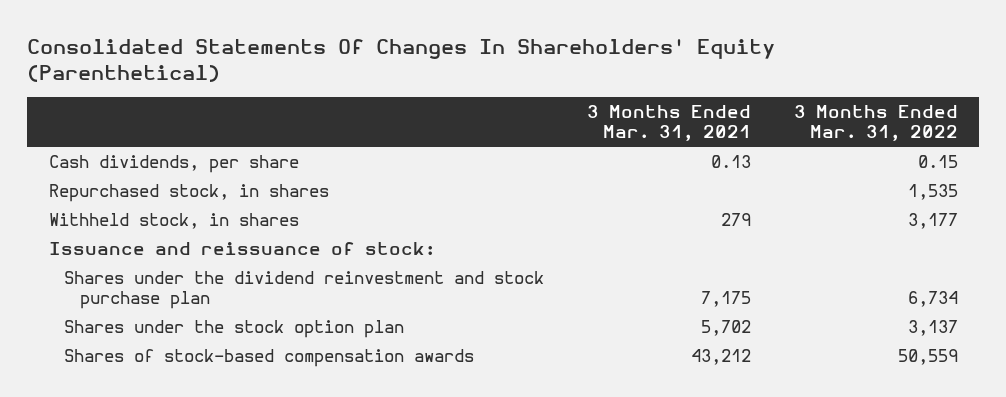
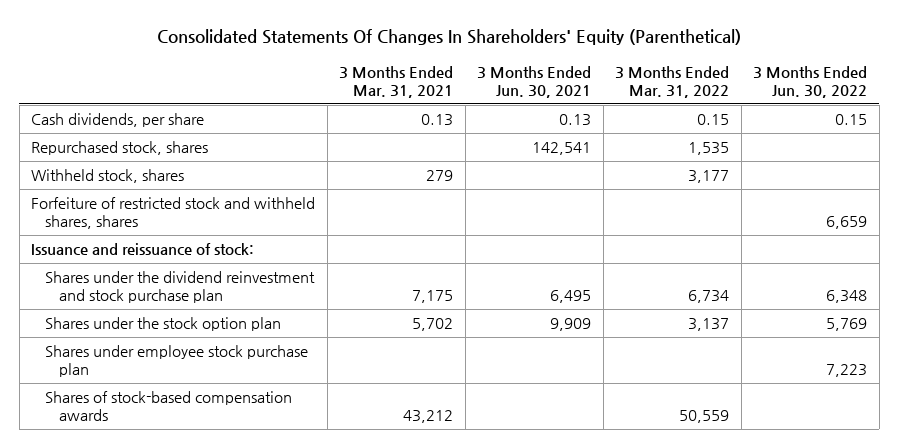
none -> [477,65,592,98] 3 Months Ended Jun. 30, 2021
none -> [753,65,868,98] 3 Months Ended Jun. 30, 2022
[48,184,329,203] Repurchased stock, in shares -> [31,141,209,156] Repurchased stock, shares
[48,213,299,230] Withheld stock, in shares -> [31,169,185,184] Withheld stock, shares
none -> [31,197,316,230] Forfeiture of restricted stock and withheld shares, shares
none -> [45,345,309,378] Shares under employee stock purchase plan

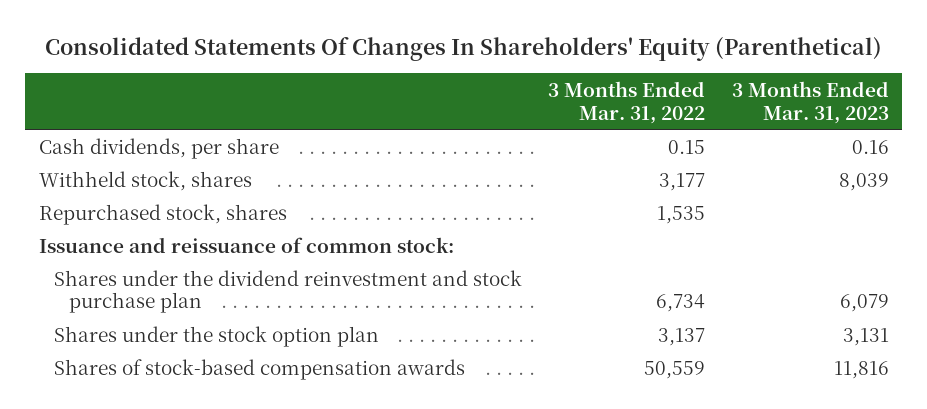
[339,65,454,98] 3 Months Ended Mar. 31, 2021 -> none
[477,65,592,98] 3 Months Ended Jun. 30, 2021 -> none
[753,65,868,98] 3 Months Ended Jun. 30, 2022 -> none
none -> [731,80,889,124] 3 Months Ended Mar. 31, 2023
[31,197,316,230] Forfeiture of restricted stock and withheld shares, shares -> none
[31,141,209,156] Repurchased stock, shares -> [38,203,287,225] Repurchased stock, shares
[31,243,255,256] Issuance and reissuance of stock: -> [38,236,454,253] Issuance and reissuance of common stock:
[45,345,309,378] Shares under employee stock purchase plan -> none

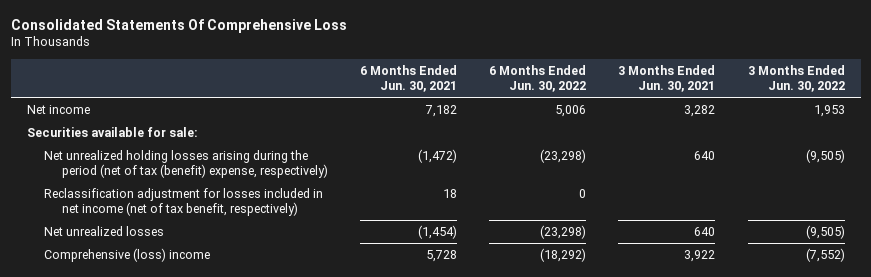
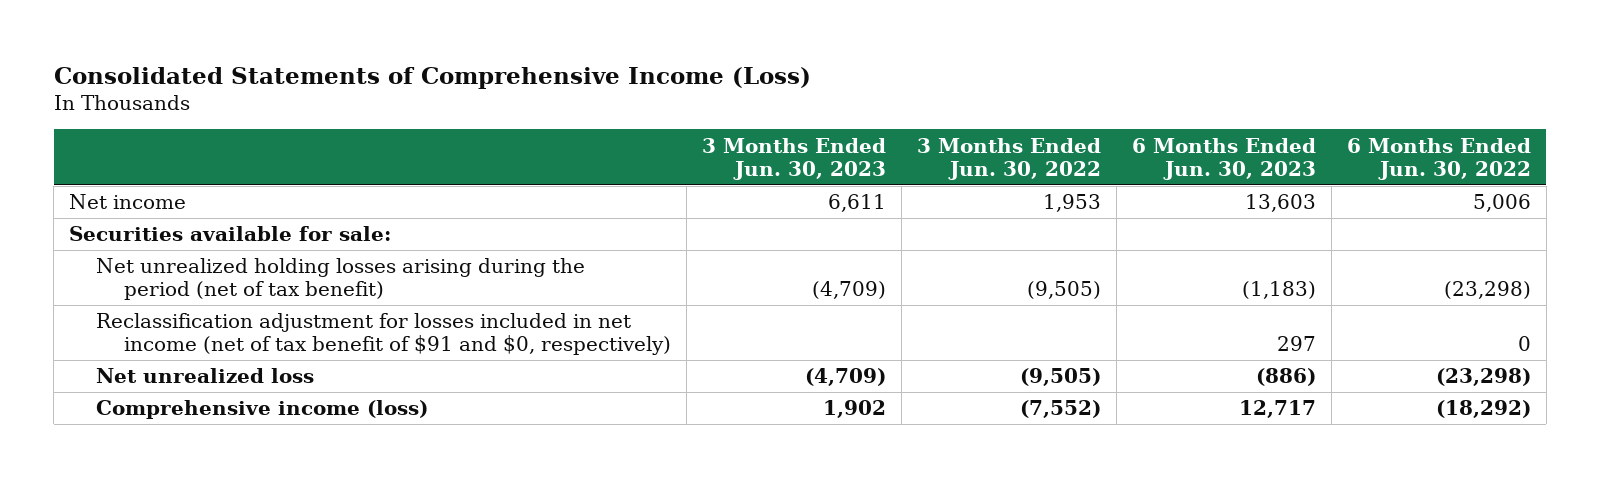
[10,18,347,33] Consolidated Statements Of Comprehensive Loss -> [53,66,811,89] Consolidated Statements of Comprehensive Income (Loss)
[360,64,458,92] 6 Months Ended Jun. 30, 2021 -> none
[618,64,716,92] 3 Months Ended Jun. 30, 2021 -> none
none -> [701,137,886,180] 3 Months Ended Jun. 30, 2023
none -> [1131,137,1316,180] 6 Months Ended Jun. 30, 2023
[44,149,328,179] Net unrealized holding losses arising during the period (net of tax (benefit) expense, respectively) -> [96,258,586,301] Net unrealized holding losses arising during the period (net of tax benefit)
[44,187,324,217] Reclassification adjustment for losses included in net income (net of tax benefit, respectively) -> [96,313,671,356] Reclassification adjustment for losses included in net income (net of tax benefit of $91 and $0, respectively)
[44,225,165,236] Net unrealized losses -> [96,368,315,384] Net unrealized loss
[44,247,211,262] Comprehensive (loss) income -> [96,400,429,420] Comprehensive income (loss)

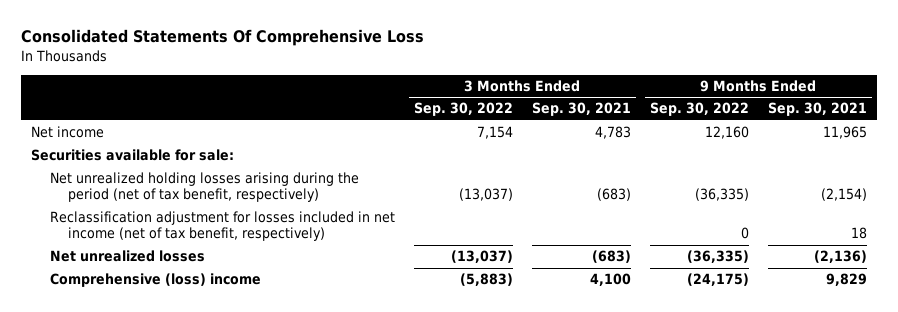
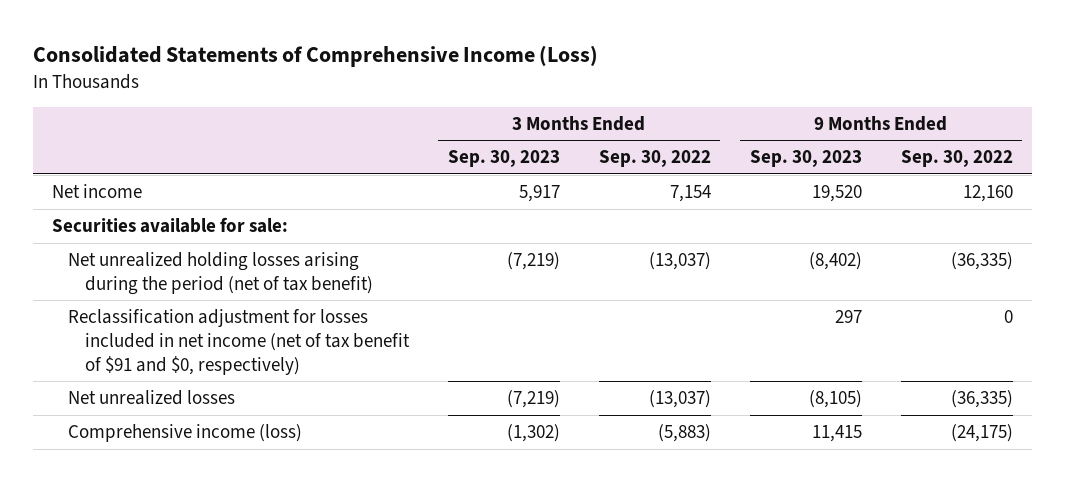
[21,29,425,47] Consolidated Statements Of Comprehensive Loss -> [32,45,598,68] Consolidated Statements of Comprehensive Income (Loss)
[531,102,631,117] Sep. 30, 2021 -> none
[768,102,868,117] Sep. 30, 2021 -> none
none -> [447,150,560,168] Sep. 30, 2023
none -> [749,150,862,168] Sep. 30, 2023
[49,172,359,203] Net unrealized holding losses arising during the period (net of tax benefit, respectively) -> [68,252,373,295] Net unrealized holding losses arising during the period (net of tax benefit)
[49,211,395,242] Reclassification adjustment for losses included in net income (net of tax benefit, respectively) -> [68,309,410,375] Reclassification adjustment for losses included in net income (net of tax benefit of $91 and $0, respectively)
[49,273,261,288] Comprehensive (loss) income -> [68,424,303,443] Comprehensive income (loss)

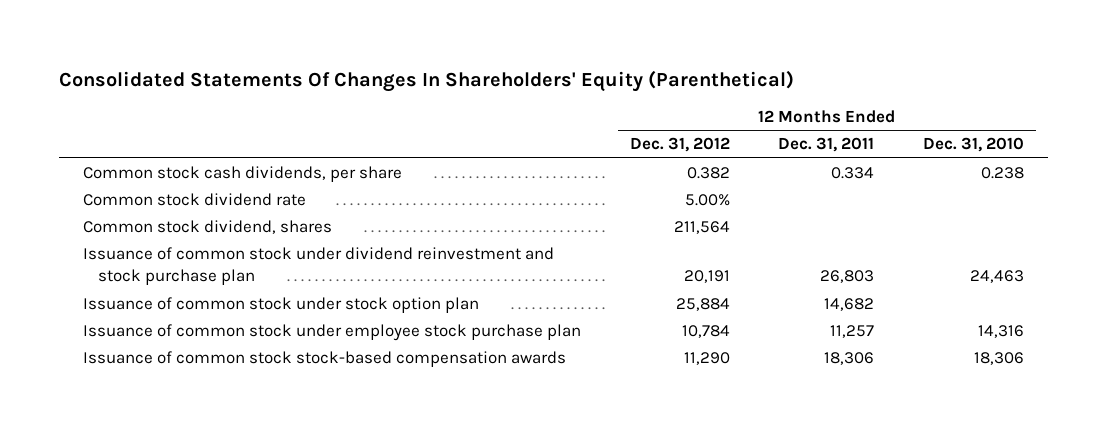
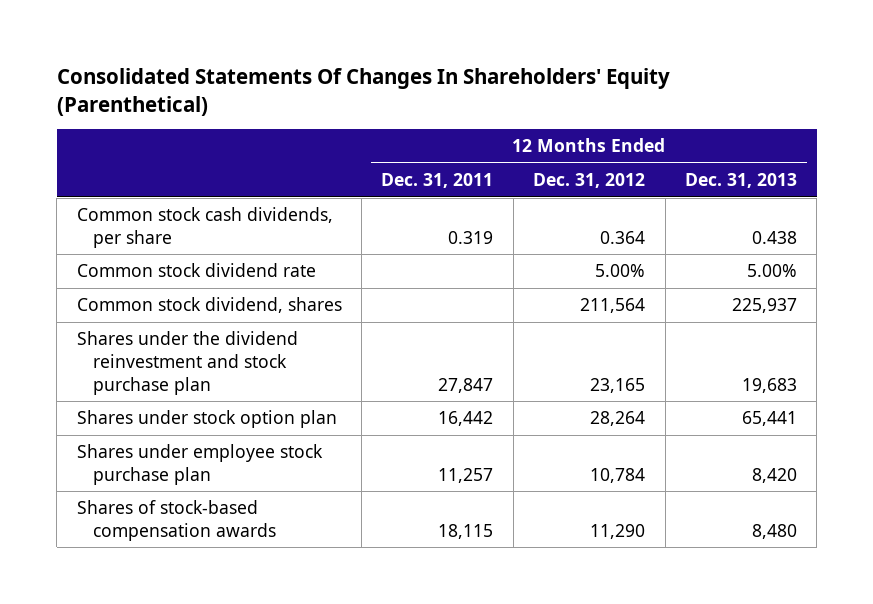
[922,137,1024,153] Dec. 31, 2010 -> none
none -> [684,173,797,189] Dec. 31, 2013
[686,167,730,180] 0.382 -> [600,230,646,244] 0.364
[831,167,875,180] 0.334 -> [448,230,494,244] 0.319
[83,247,555,286] Issuance of common stock under dividend reinvestment and stock purchase plan -> [76,331,298,395] Shares under the dividend reinvestment and stock purchase plan
[683,270,730,284] 20,191 -> [590,377,646,393] 23,165
[820,270,875,284] 26,803 -> [438,377,494,393] 27,847
[83,297,480,314] Issuance of common stock under stock option plan -> [76,410,337,429] Shares under stock option plan
[675,298,730,312] 25,884 -> [590,411,646,427] 28,264
[824,298,875,312] 14,682 -> [438,411,494,427] 16,442
[83,324,582,342] Issuance of common stock under employee stock purchase plan -> [76,444,323,485] Shares under employee stock purchase plan
[83,351,567,368] Issuance of common stock stock-based compensation awards -> [76,500,276,541] Shares of stock-based compensation awards
[824,352,875,366] 18,306 -> [438,523,494,539] 18,115

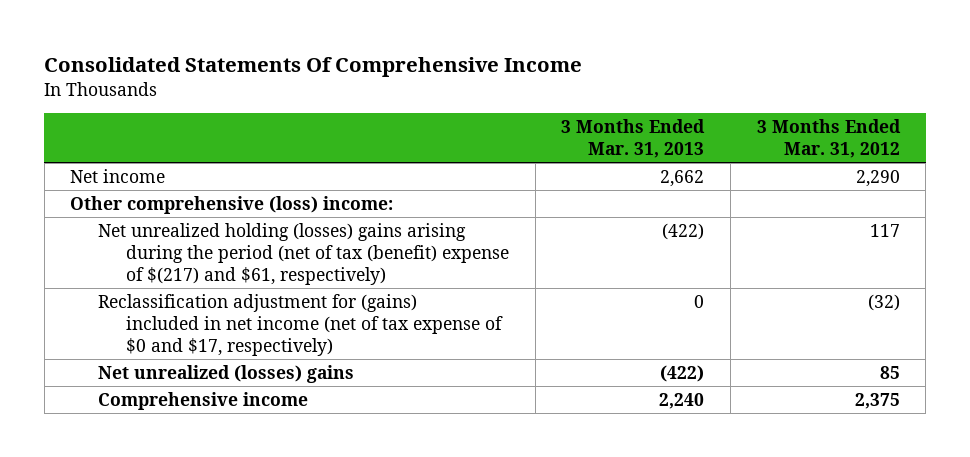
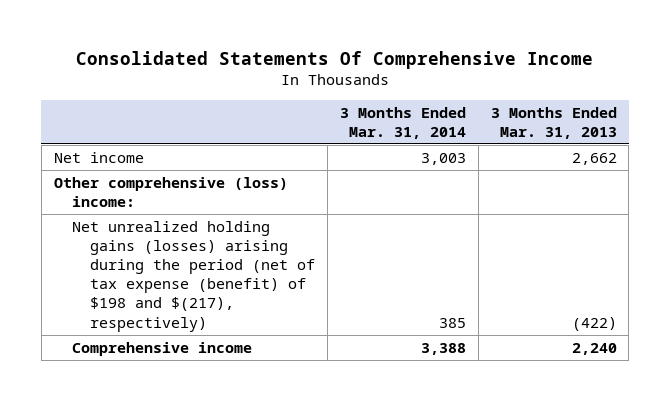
[756,119,901,158] 3 Months Ended Mar. 31, 2012 -> none
none -> [339,106,466,140] 3 Months Ended Mar. 31, 2014
[98,293,504,356] Reclassification adjustment for (gains) included in net income (net of tax expense of $0 and $17, respectively) -> none
[98,364,355,383] Net unrealized (losses) gains -> none
[98,222,510,285] Net unrealized holding (losses) gains arising during the period (net of tax (benefit) expense of $(217) and $61, respectively) -> [71,220,316,332] Net unrealized holding gains (losses) arising during the period (net of tax expense (benefit) of $198 and $(217), respectively)

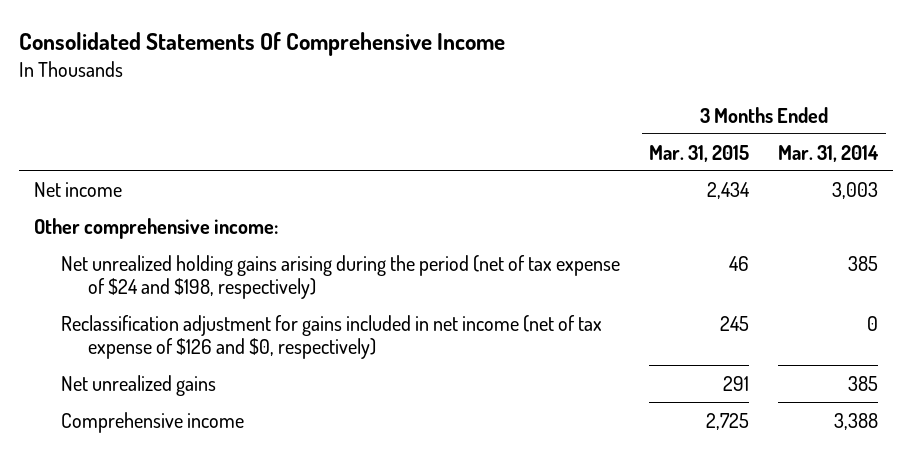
[490,106,617,140] 3 Months Ended Mar. 31, 2013 -> none
none -> [649,144,750,162] Mar. 31, 2015
[53,176,288,207] Other comprehensive (loss) income: -> [33,217,278,239] Other comprehensive income:
[71,220,316,332] Net unrealized holding gains (losses) arising during the period (net of tax expense (benefit) of $198 and $(217), respectively) -> [60,254,620,300] Net unrealized holding gains arising during the period (net of tax expense of $24 and $198, respectively)
none -> [60,314,602,360] Reclassification adjustment for gains included in net income (net of tax expense of $126 and $0, respectively)
none -> [60,374,216,396] Net unrealized gains

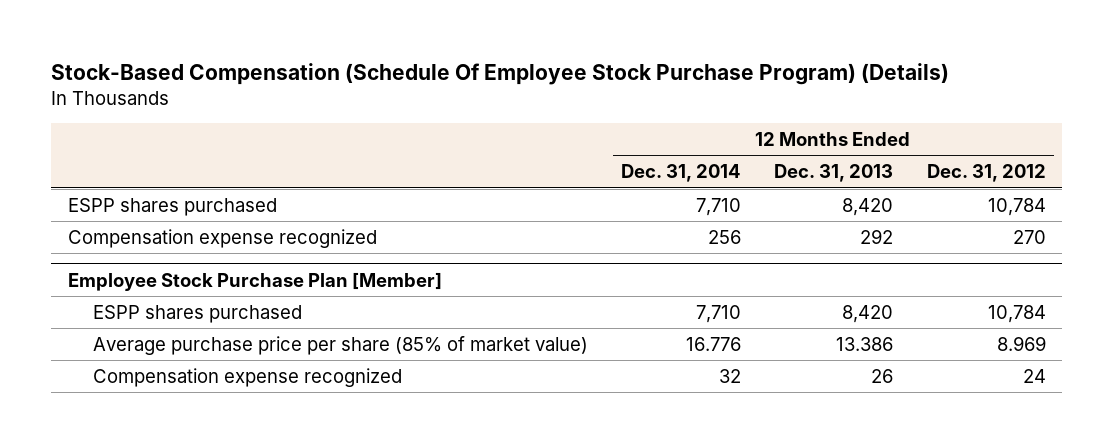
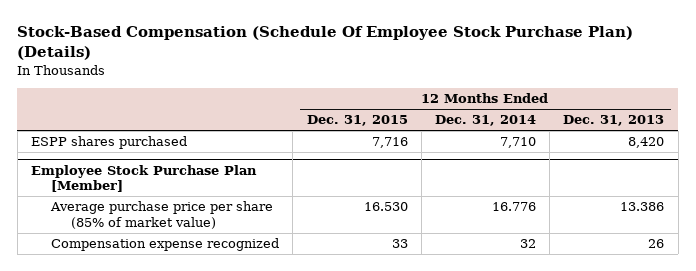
[51,62,950,85] Stock-Based Compensation (Schedule Of Employee Stock Purchase Program) (Details) -> [17,26,634,61] Stock-Based Compensation (Schedule Of Employee Stock Purchase Plan) (Details)
[926,164,1046,183] Dec. 31, 2012 -> none
none -> [306,115,408,127] Dec. 31, 2015
[67,228,377,248] Compensation expense recognized -> none
[93,304,303,323] ESPP shares purchased -> none

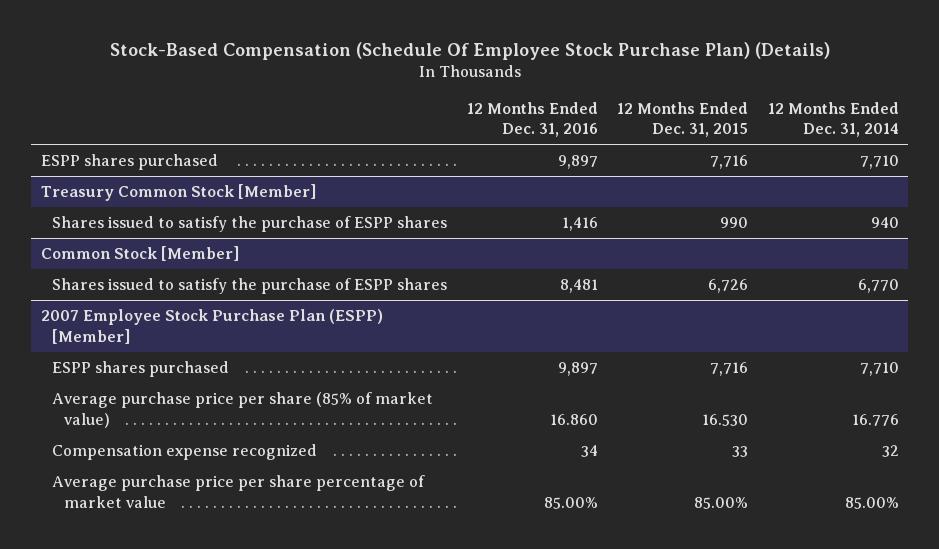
[563,115,665,127] Dec. 31, 2013 -> none
none -> [466,101,598,138] 12 Months Ended Dec. 31, 2016
none -> [40,184,316,202] Treasury Common Stock [Member]
none -> [52,216,448,233] Shares issued to satisfy the purchase of ESPP shares
none -> [40,246,239,262] Common Stock [Member]
none -> [52,278,448,295] Shares issued to satisfy the purchase of ESPP shares
[31,164,258,193] Employee Stock Purchase Plan [Member] -> [40,309,383,344] 2007 Employee Stock Purchase Plan (ESPP) [Member]
none -> [52,361,230,378] ESPP shares purchased
none -> [52,475,426,508] Average purchase price per share percentage of market value

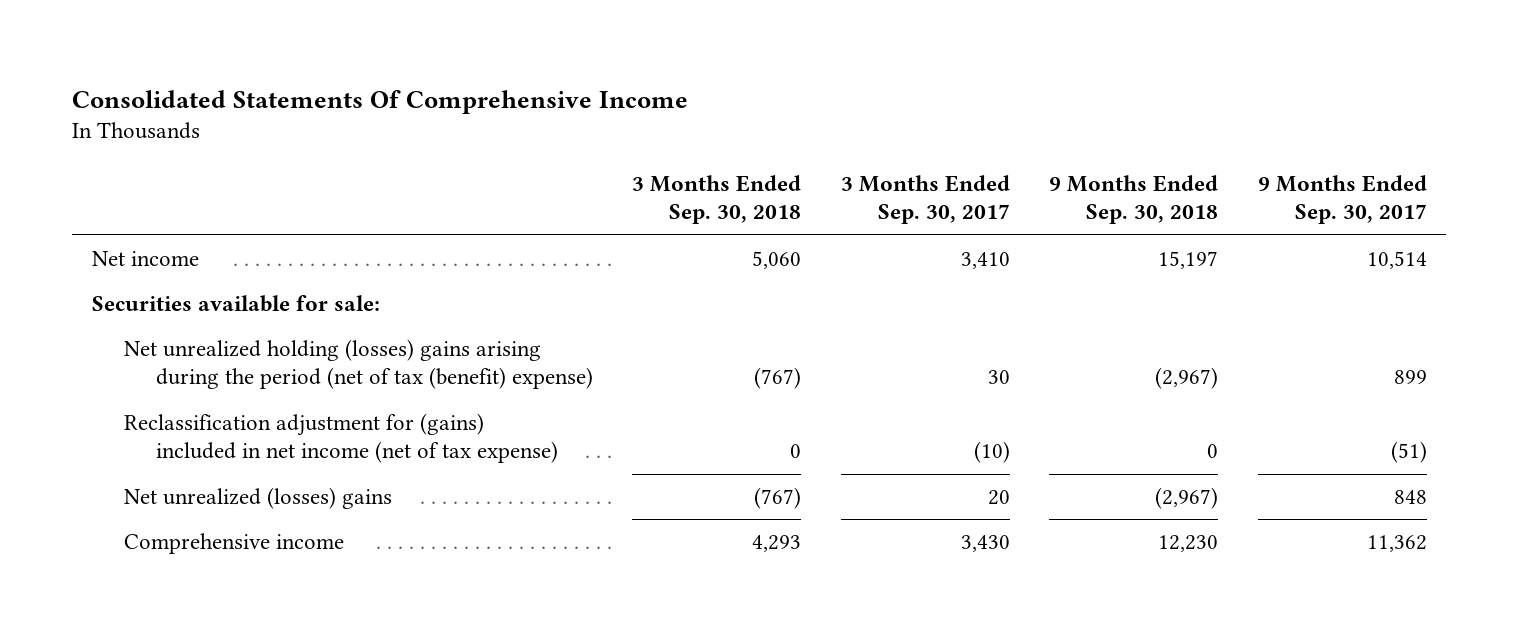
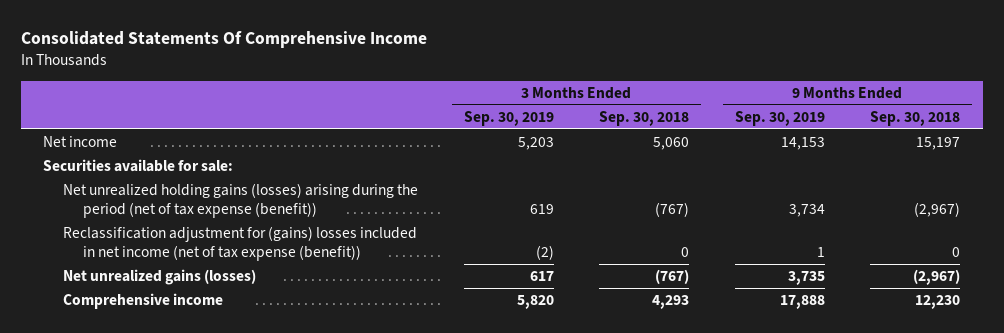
[840,175,1010,225] 3 Months Ended Sep. 30, 2017 -> none
[1257,175,1427,225] 9 Months Ended Sep. 30, 2017 -> none
none -> [463,110,554,126] Sep. 30, 2019
none -> [734,110,825,126] Sep. 30, 2019
[123,339,593,390] Net unrealized holding (losses) gains arising during the period (net of tax (benefit) expense) -> [62,183,418,219] Net unrealized holding gains (losses) arising during the period (net of tax expense (benefit))
[123,413,558,464] Reclassification adjustment for (gains) included in net income (net of tax expense) -> [62,226,417,262] Reclassification adjustment for (gains) losses included in net income (net of tax expense (benefit))
[123,487,392,510] Net unrealized (losses) gains -> [62,269,256,286] Net unrealized gains (losses)

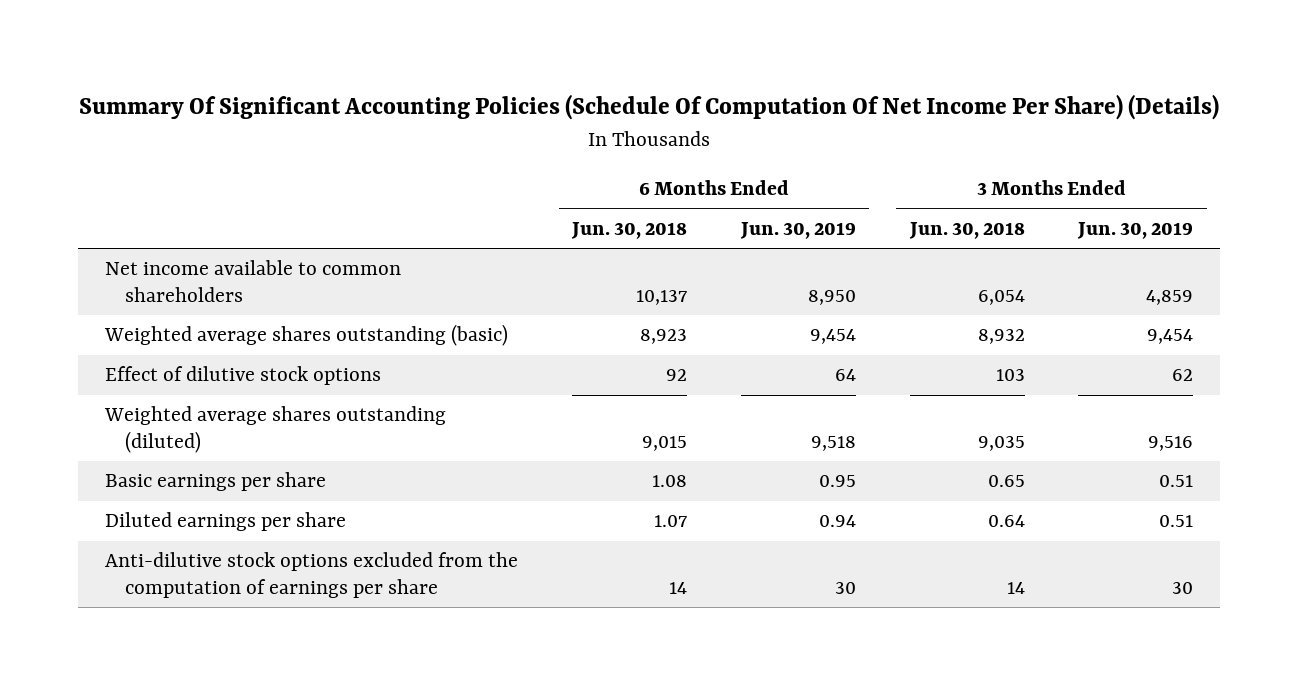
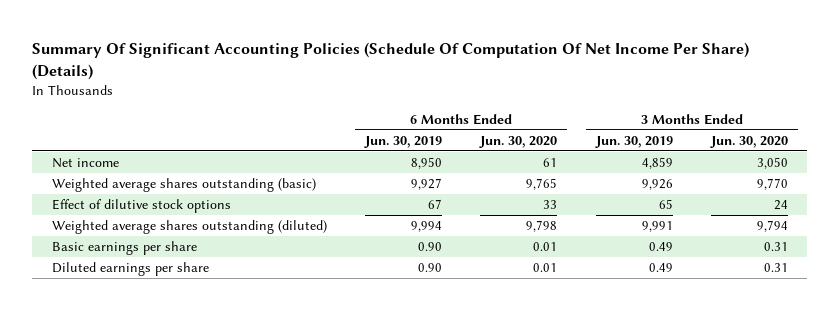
[571,221,688,239] Jun. 30, 2018 -> none
[908,221,1025,239] Jun. 30, 2018 -> none
none -> [479,135,558,148] Jun. 30, 2020
none -> [709,135,788,148] Jun. 30, 2020
[105,552,519,599] Anti-dilutive stock options excluded from the computation of earnings per share -> none
[105,260,402,303] Net income available to common shareholders -> [51,158,119,169] Net income
[809,329,856,345] 9,454 -> [410,178,442,191] 9,927
[1147,329,1194,345] 9,454 -> [641,179,673,191] 9,926
[834,369,856,382] 64 -> [427,199,442,210] 67
[1172,369,1194,382] 62 -> [658,199,673,210] 65
[810,436,856,452] 9,518 -> [410,221,442,233] 9,994
[1148,436,1194,452] 9,516 -> [641,221,673,233] 9,991
[818,475,856,488] 0.95 -> [417,242,442,252] 0.90
[1159,475,1194,488] 0.51 -> [648,242,673,252] 0.49
[818,515,856,528] 0.94 -> [417,263,442,273] 0.90
[1159,515,1194,528] 0.51 -> [648,263,673,273] 0.49

